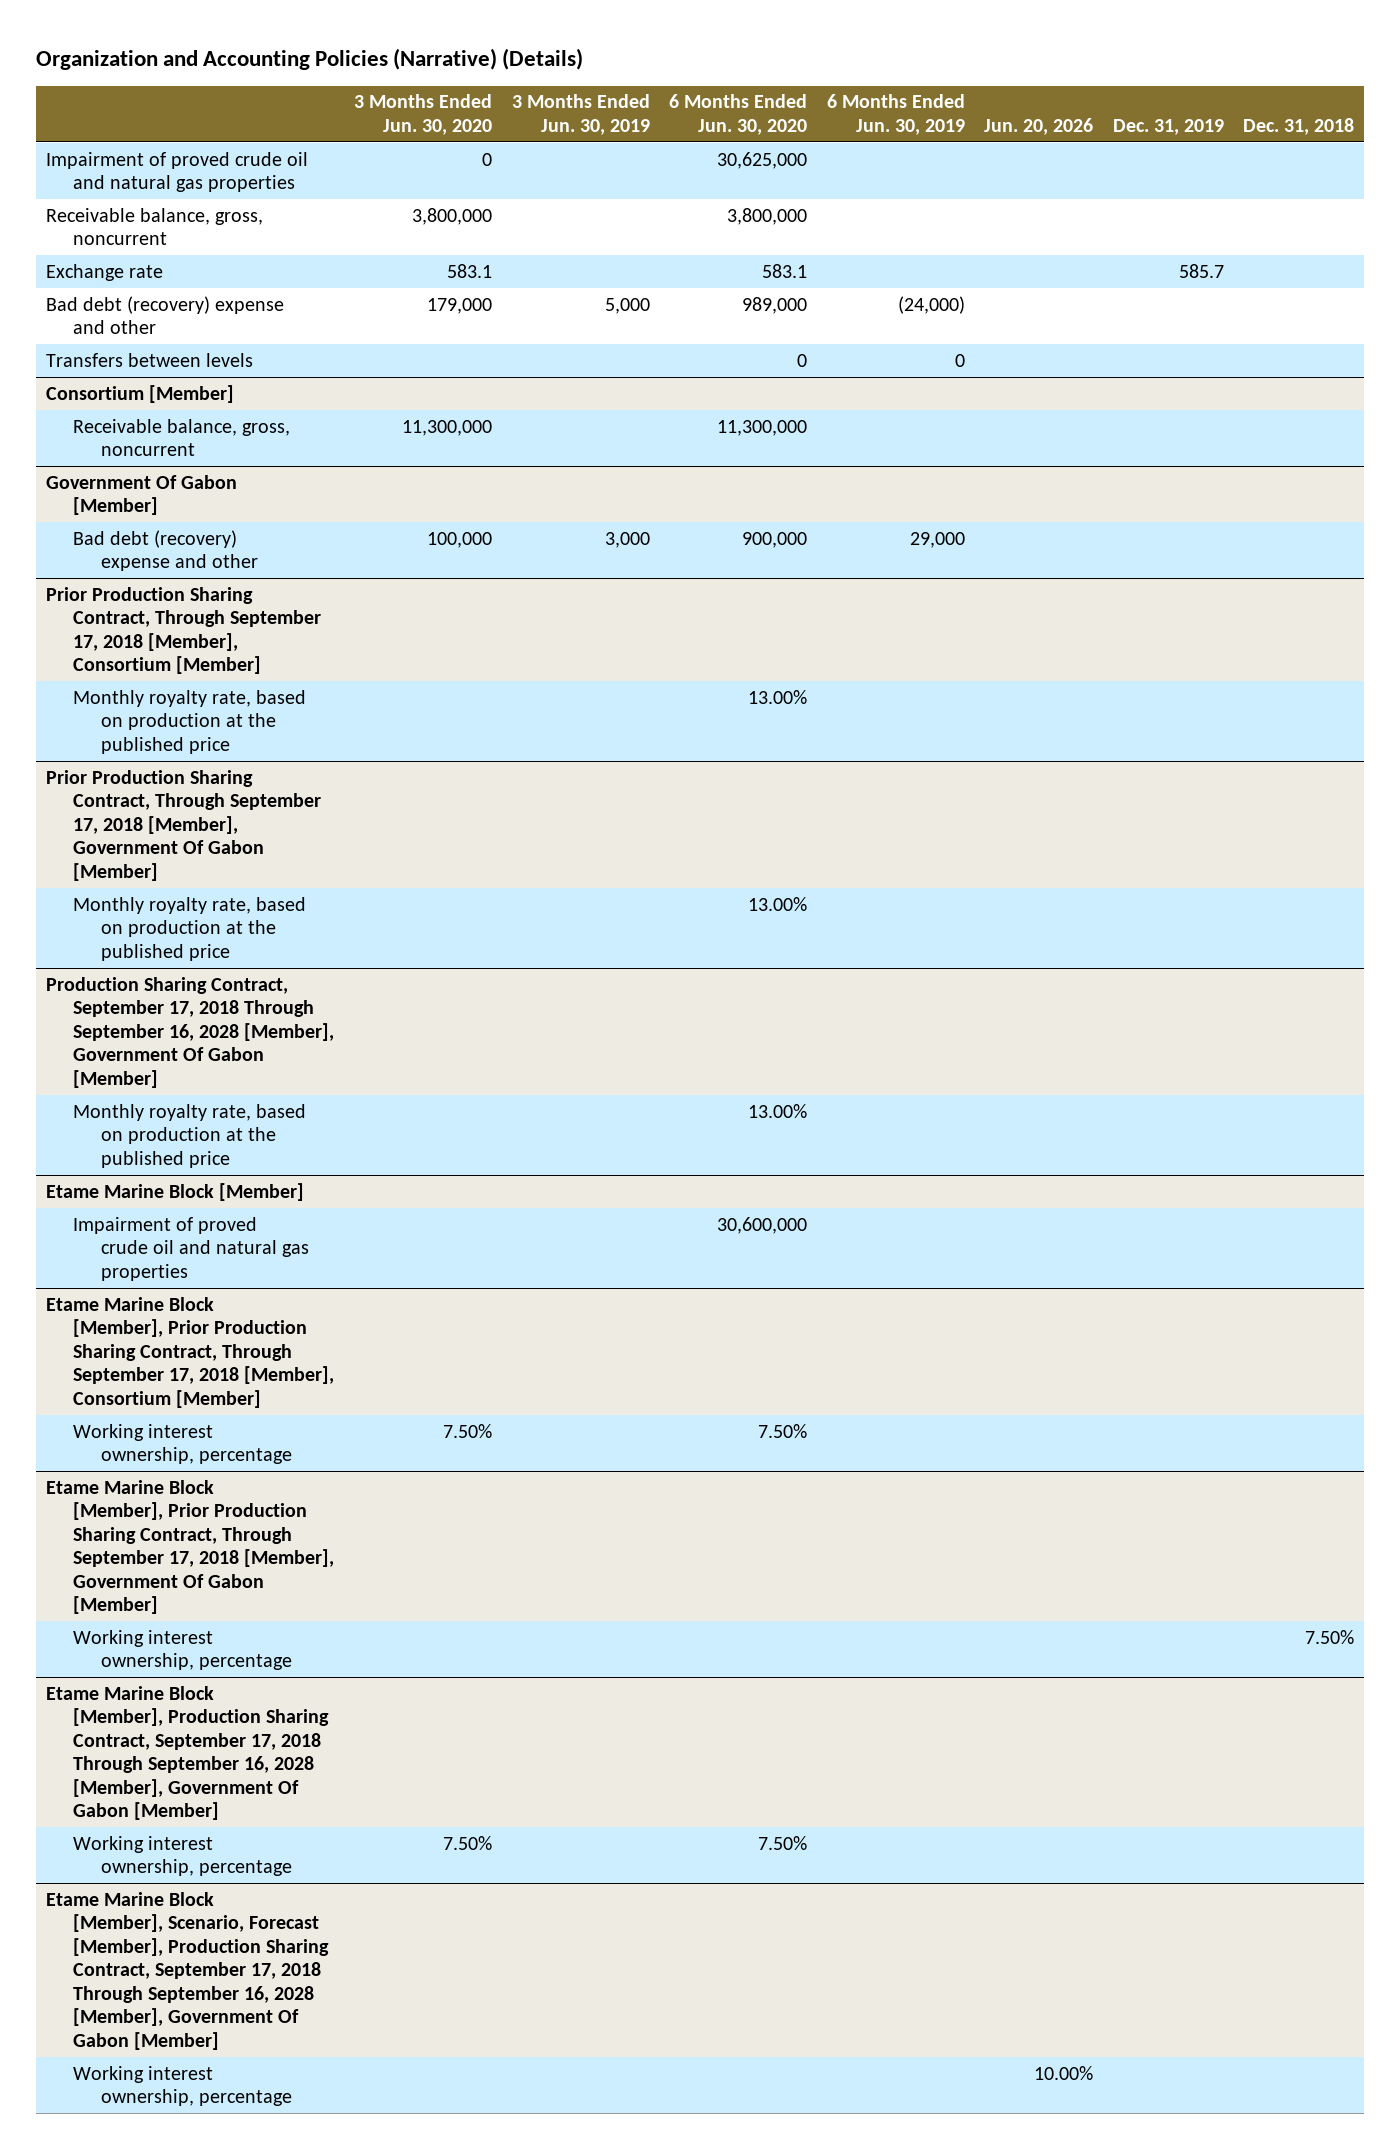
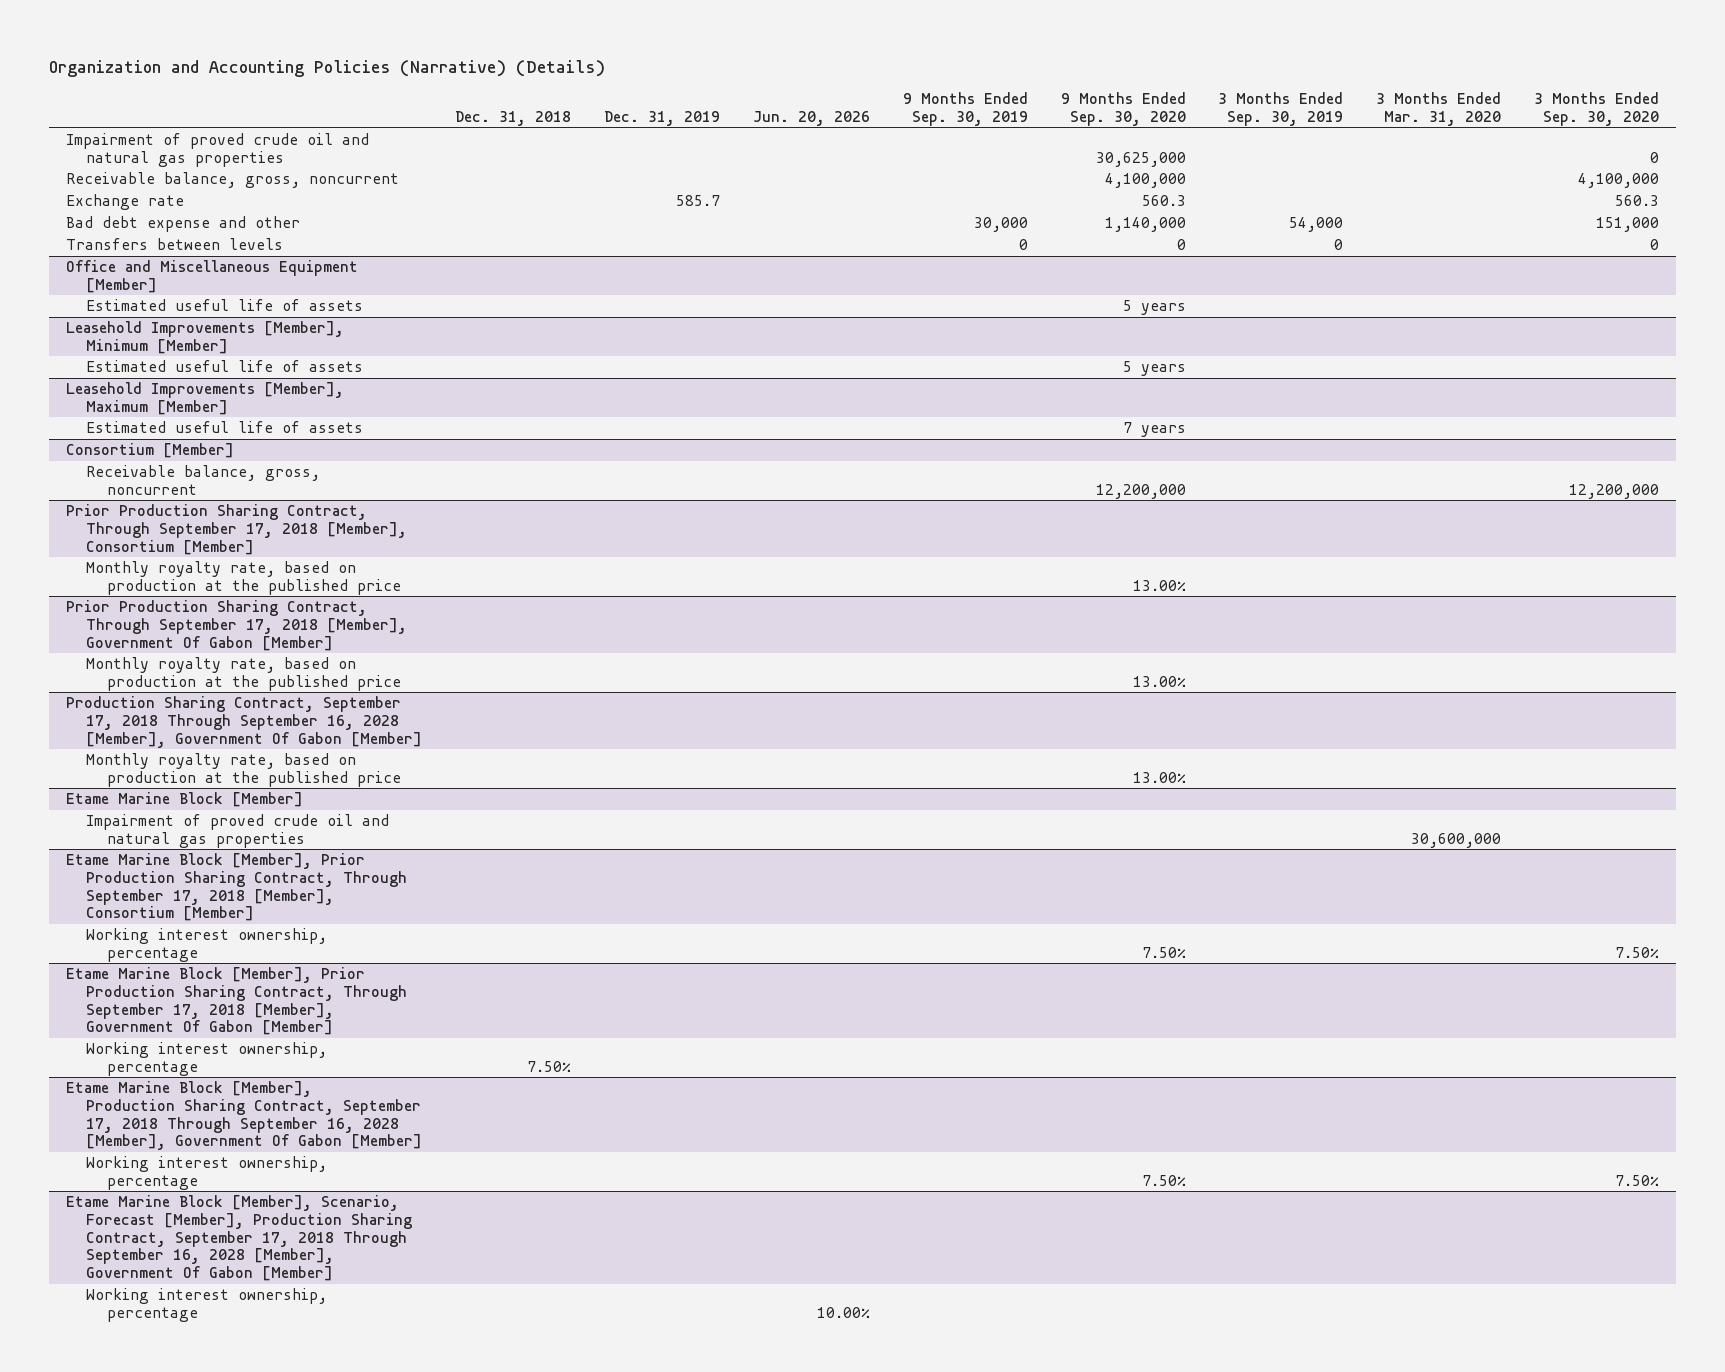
[353,94,492,135] 3 Months Ended Jun. 30, 2020 -> none
[511,94,650,135] 3 Months Ended Jun. 30, 2019 -> none
[669,94,808,135] 6 Months Ended Jun. 30, 2020 -> none
[826,94,965,135] 6 Months Ended Jun. 30, 2019 -> none
none -> [902,92,1028,127] 9 Months Ended Sep. 30, 2019
none -> [1060,92,1186,127] 9 Months Ended Sep. 30, 2020
none -> [1218,92,1344,127] 3 Months Ended Sep. 30, 2019
none -> [1376,92,1502,127] 3 Months Ended Mar. 31, 2020
none -> [1534,92,1660,127] 3 Months Ended Sep. 30, 2020
[45,295,284,335] Bad debt (recovery) expense and other -> [65,216,300,233] Bad debt expense and other
none -> [65,260,358,293] Office and Miscellaneous Equipment [Member]
none -> [86,299,364,312] Estimated useful life of assets
none -> [65,321,344,354] Leasehold Improvements [Member], Minimum [Member]
none -> [86,360,364,373] Estimated useful life of assets
none -> [65,382,344,415] Leasehold Improvements [Member], Maximum [Member]
none -> [86,421,364,434] Estimated useful life of assets
[45,474,237,516] Government Of Gabon [Member] -> none
[73,529,259,572] Bad debt (recovery) expense and other -> none

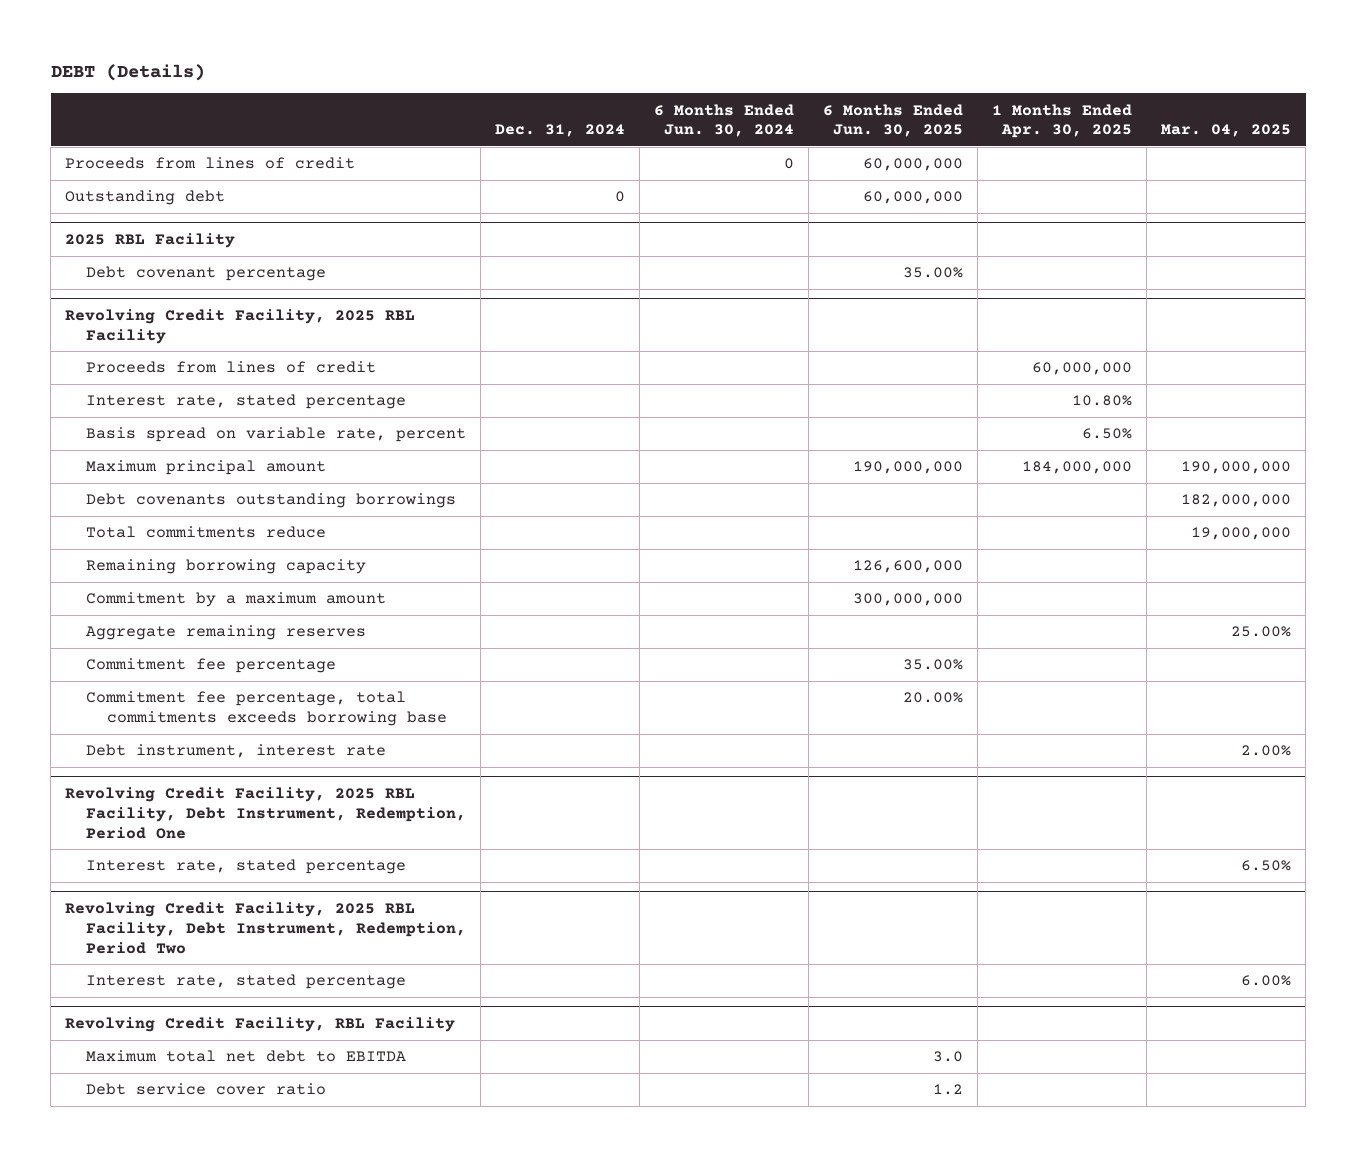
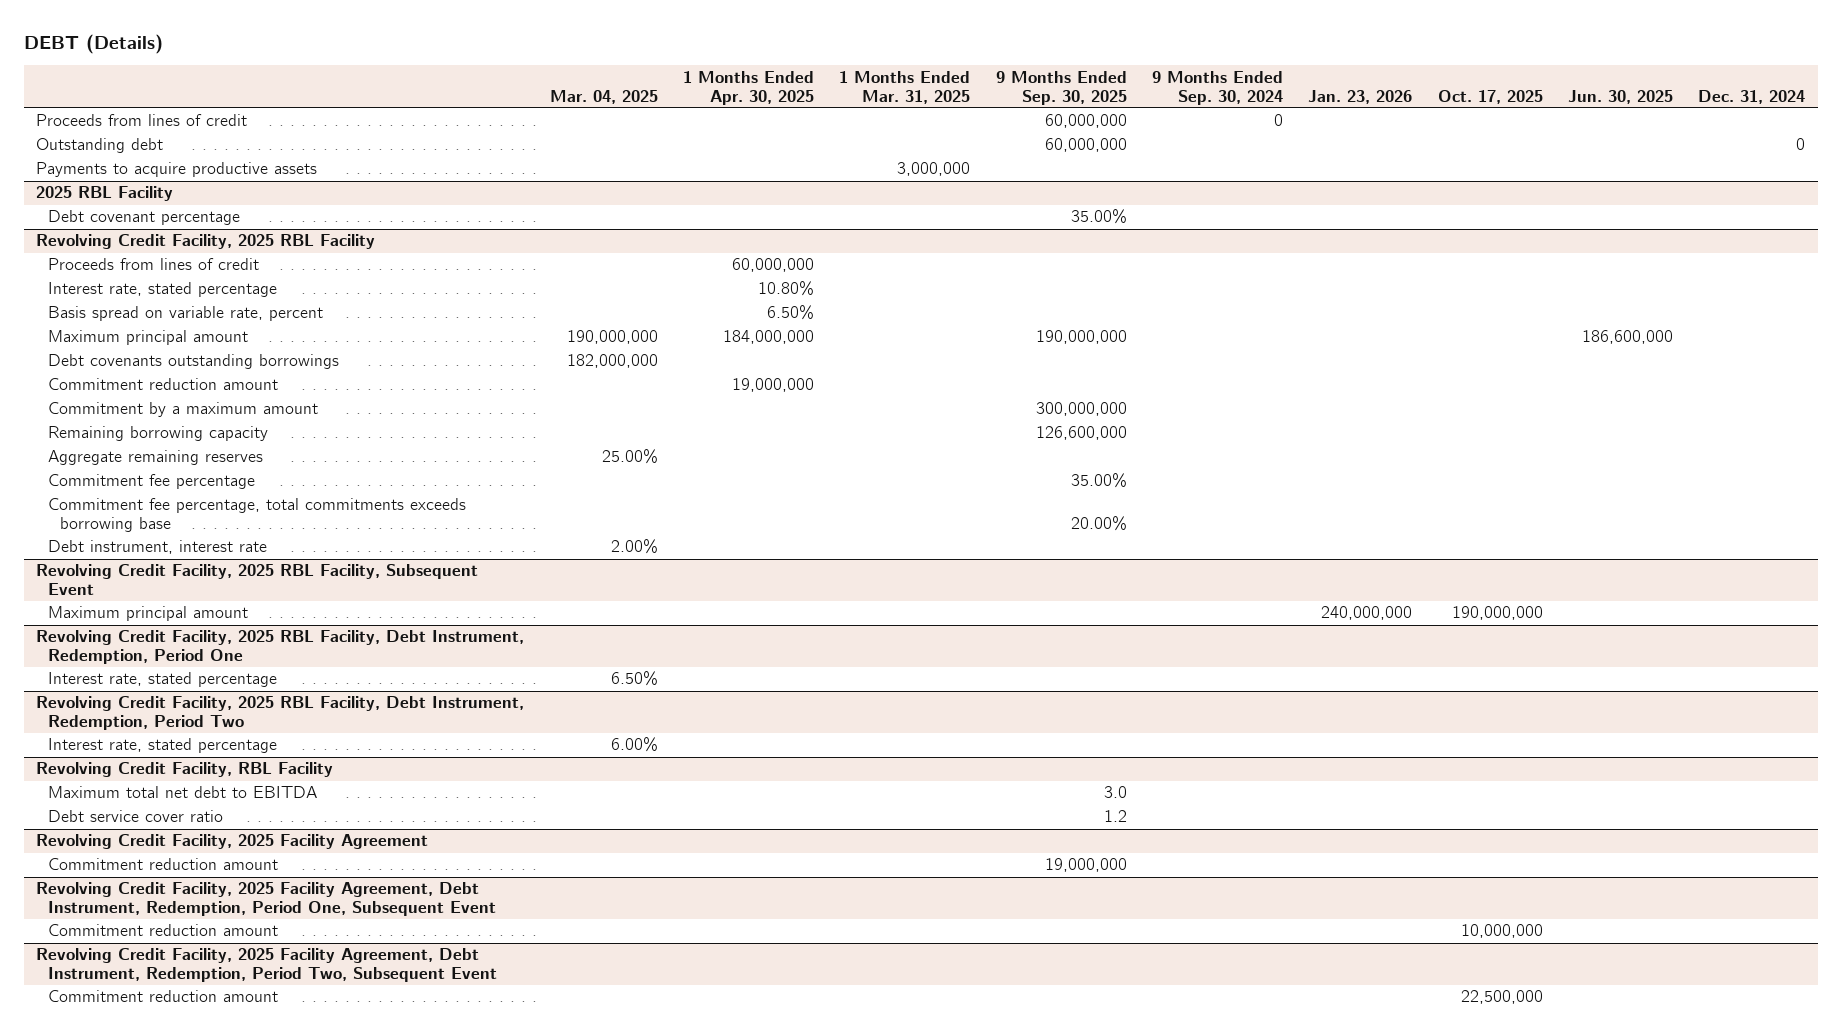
[654,103,795,138] 6 Months Ended Jun. 30, 2024 -> none
[823,103,964,138] 6 Months Ended Jun. 30, 2025 -> none
none -> [839,70,971,104] 1 Months Ended Mar. 31, 2025
none -> [995,70,1127,105] 9 Months Ended Sep. 30, 2025
none -> [1151,70,1283,105] 9 Months Ended Sep. 30, 2024
none -> [1308,89,1413,104] Jan. 23, 2026
none -> [1437,89,1543,104] Oct. 17, 2025
none -> [1567,89,1673,104] Jun. 30, 2025
none -> [36,162,318,178] Payments to acquire productive assets
[85,526,326,539] Total commitments reduce -> none
none -> [47,378,278,391] Commitment reduction amount
[85,559,366,575] Remaining borrowing capacity -> [47,426,268,442] Remaining borrowing capacity
none -> [36,564,479,596] Revolving Credit Facility, 2025 RBL Facility, Subsequent Event
none -> [47,606,248,622] Maximum principal amount
none -> [36,834,429,850] Revolving Credit Facility, 2025 Facility Agreement
none -> [47,858,278,871] Commitment reduction amount
none -> [36,882,496,917] Revolving Credit Facility, 2025 Facility Agreement, Debt Instrument, Redemption, Period One, Subsequent Event
none -> [47,924,278,937] Commitment reduction amount
none -> [36,948,497,983] Revolving Credit Facility, 2025 Facility Agreement, Debt Instrument, Redemption, Period Two, Subsequent Event
none -> [47,990,278,1003] Commitment reduction amount

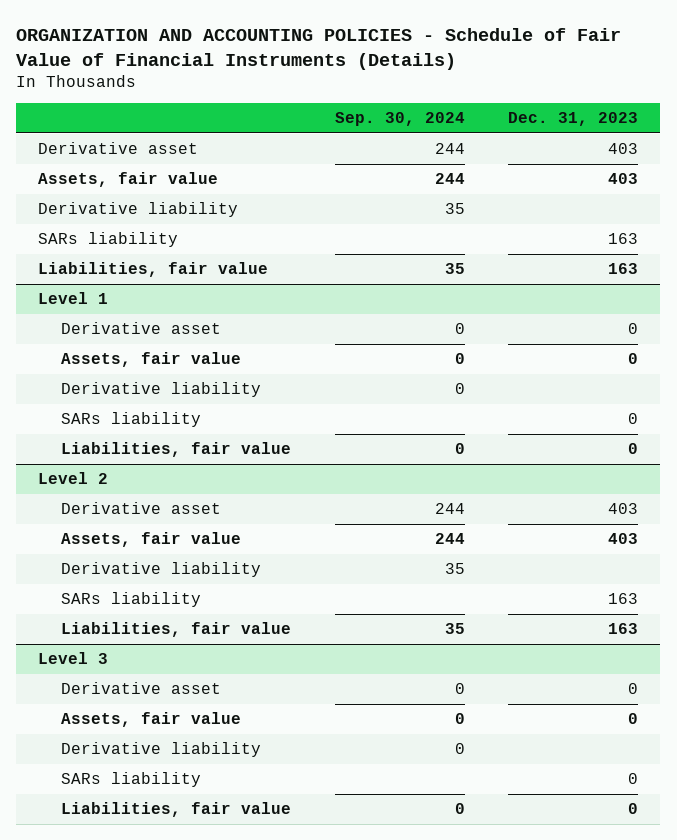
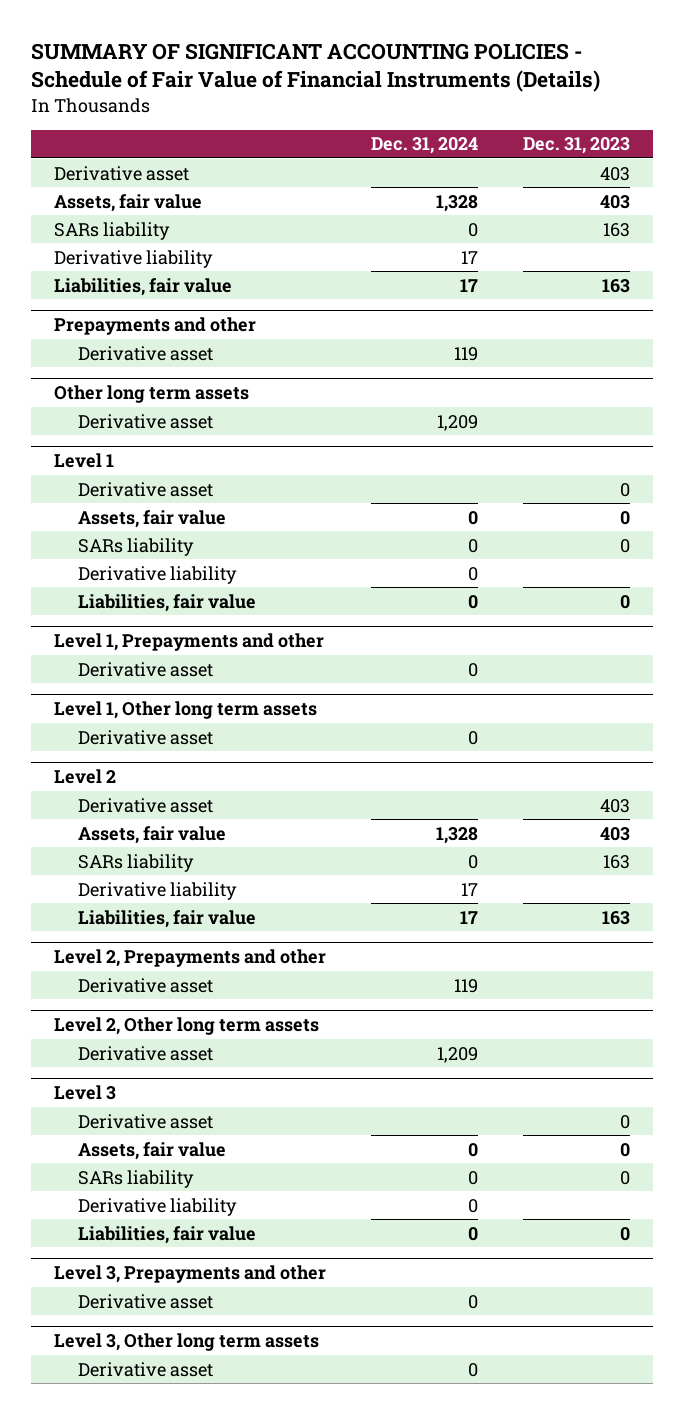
[16,28,622,70] ORGANIZATION AND ACCOUNTING POLICIES - Schedule of Fair Value of Financial Instruments (Details) -> [31,43,601,93] SUMMARY OF SIGNIFICANT ACCOUNTING POLICIES - Schedule of Fair Value of Financial Instruments (Details)
[334,112,465,127] Sep. 30, 2024 -> none
none -> [370,137,478,155] Dec. 31, 2024
[38,202,239,218] Derivative liability -> [53,249,213,268] Derivative liability
none -> [53,317,256,336] Prepayments and other
none -> [77,345,213,361] Derivative asset
none -> [53,385,249,404] Other long term assets
none -> [77,413,213,429] Derivative asset
[61,382,262,398] Derivative liability -> [77,565,237,584] Derivative liability
none -> [53,633,324,652] Level 1, Prepayments and other
none -> [77,661,213,677] Derivative asset
none -> [53,701,317,720] Level 1, Other long term assets
none -> [77,729,213,745] Derivative asset
[61,562,262,578] Derivative liability -> [77,881,237,900] Derivative liability
none -> [53,949,326,968] Level 2, Prepayments and other
none -> [77,977,213,993] Derivative asset
none -> [53,1017,319,1036] Level 2, Other long term assets
none -> [77,1045,213,1061] Derivative asset
[61,742,262,758] Derivative liability -> [77,1197,237,1216] Derivative liability
none -> [53,1265,326,1284] Level 3, Prepayments and other
none -> [77,1293,213,1309] Derivative asset
none -> [53,1333,319,1352] Level 3, Other long term assets
none -> [77,1361,213,1377] Derivative asset

